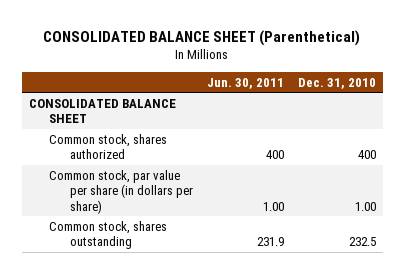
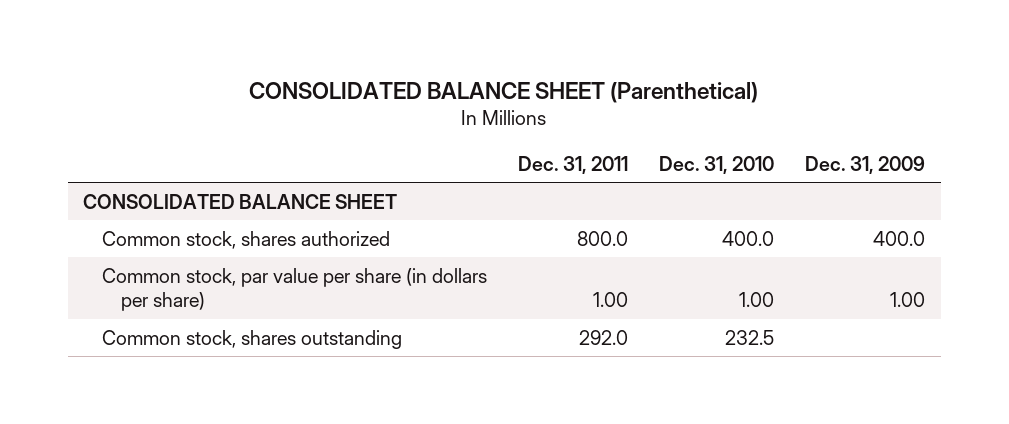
[206,77,284,89] Jun. 30, 2011 -> none
none -> [518,155,629,174] Dec. 31, 2011
none -> [805,155,926,174] Dec. 31, 2009
[357,150,376,160] 400 -> [722,230,775,246] 400.0

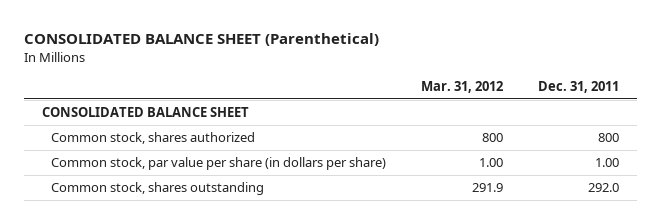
[659,155,775,174] Dec. 31, 2010 -> none
[805,155,926,174] Dec. 31, 2009 -> none
none -> [421,81,504,94] Mar. 31, 2012
[577,230,629,246] 800.0 -> [598,132,620,142] 800

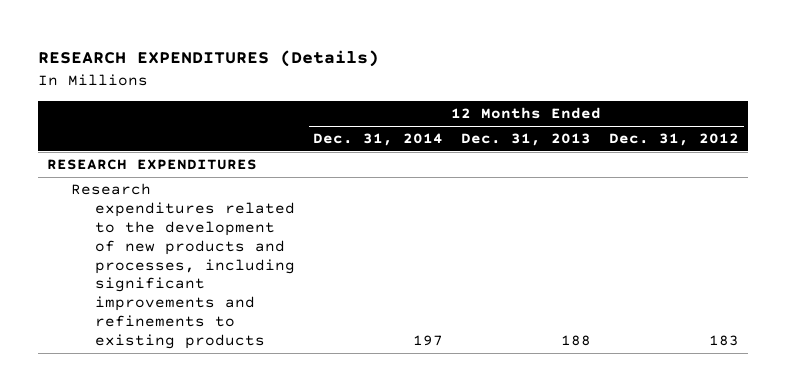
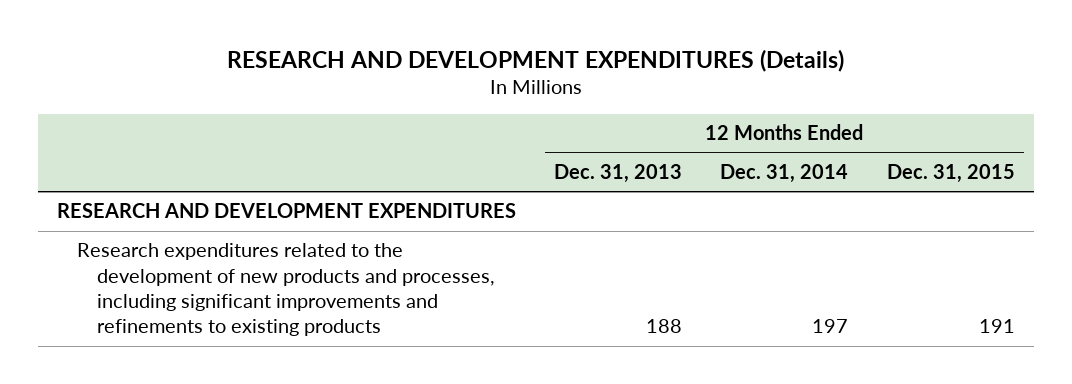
[38,50,380,68] RESEARCH EXPENDITURES (Details) -> [226,49,844,73] RESEARCH AND DEVELOPMENT EXPENDITURES (Details)
[609,133,740,147] Dec. 31, 2012 -> none
none -> [886,164,1015,184] Dec. 31, 2015
[47,159,258,171] RESEARCH EXPENDITURES -> [56,203,516,219] RESEARCH AND DEVELOPMENT EXPENDITURES

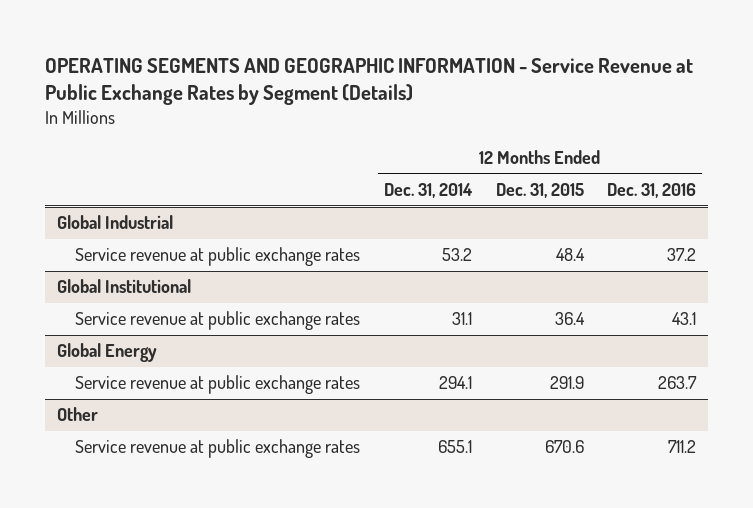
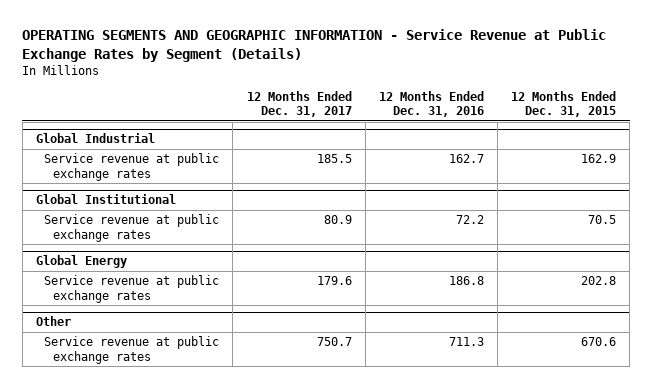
[383,183,473,199] Dec. 31, 2014 -> none
none -> [246,90,352,117] 12 Months Ended Dec. 31, 2017
[555,248,585,262] 48.4 -> [581,154,617,164] 162.9
[667,248,697,262] 37.2 -> [448,154,484,164] 162.7
[554,312,585,326] 36.4 -> [588,215,617,225] 70.5
[672,312,697,326] 43.1 -> [455,215,484,225] 72.2
[549,376,584,390] 291.9 -> [581,276,617,286] 202.8
[658,376,698,390] 263.7 -> [448,276,484,286] 186.8
[668,440,697,454] 711.2 -> [448,337,484,347] 711.3

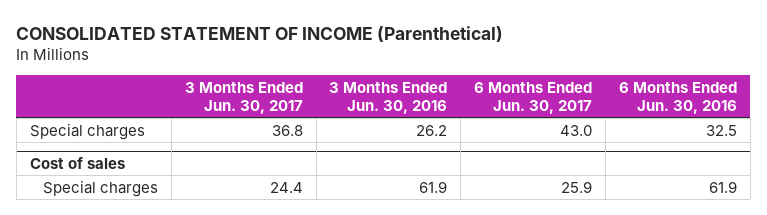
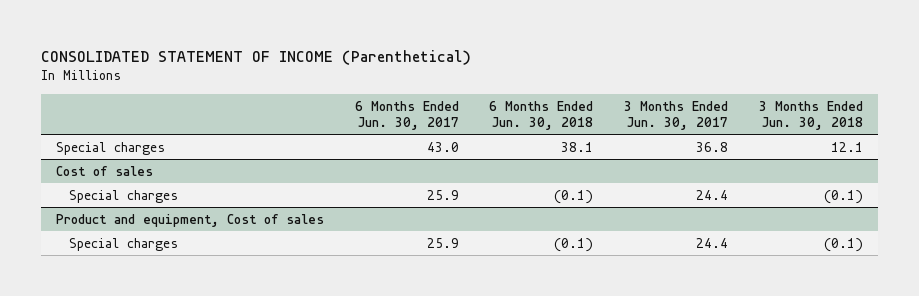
[329,81,448,114] 3 Months Ended Jun. 30, 2016 -> none
[619,81,738,114] 6 Months Ended Jun. 30, 2016 -> none
none -> [489,100,594,131] 6 Months Ended Jun. 30, 2018
none -> [758,100,863,131] 3 Months Ended Jun. 30, 2018
none -> [56,213,325,227] Product and equipment, Cost of sales
none -> [68,237,178,251] Special charges

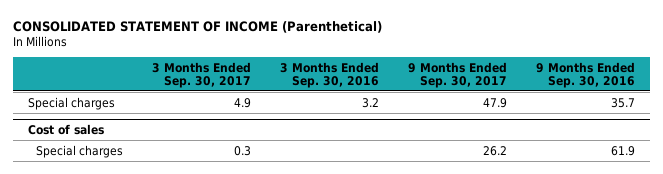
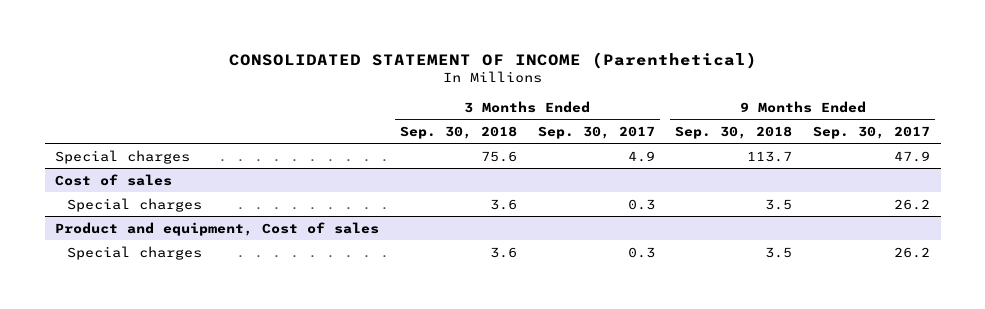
[280,61,380,88] 3 Months Ended Sep. 30, 2016 -> none
[536,61,636,88] 9 Months Ended Sep. 30, 2016 -> none
none -> [399,125,517,139] Sep. 30, 2018
none -> [675,125,793,139] Sep. 30, 2018
none -> [54,221,379,236] Product and equipment, Cost of sales
none -> [67,245,203,260] Special charges

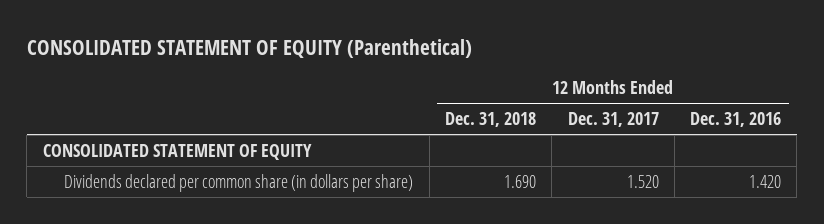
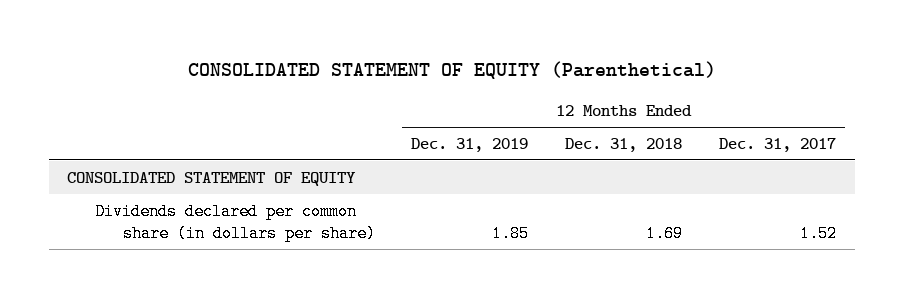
[690,112,782,128] Dec. 31, 2016 -> none
none -> [411,137,529,152] Dec. 31, 2019
[503,174,536,188] 1.690 -> [646,224,684,242] 1.69
[626,174,659,188] 1.520 -> [800,224,838,242] 1.52

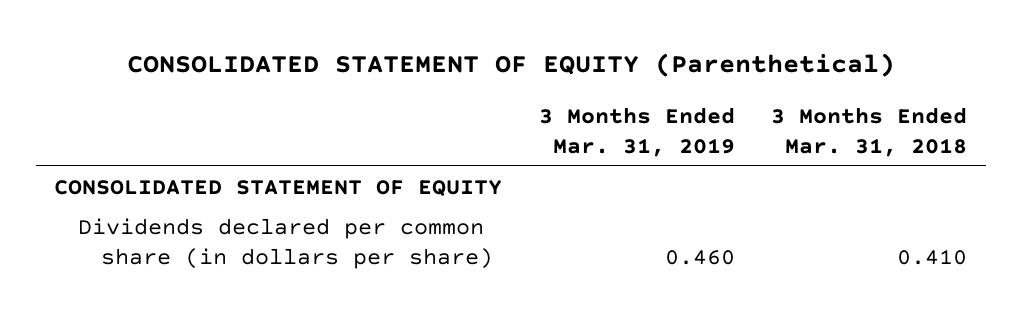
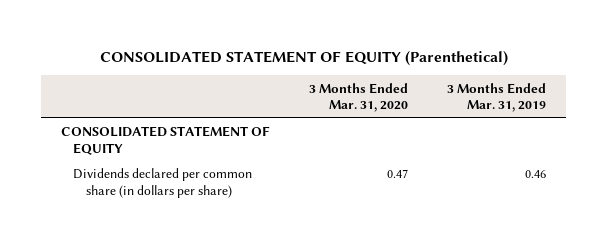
[771,106,968,157] 3 Months Ended Mar. 31, 2018 -> none
none -> [308,82,408,113] 3 Months Ended Mar. 31, 2020
[664,249,735,265] 0.460 -> [525,170,547,179] 0.46

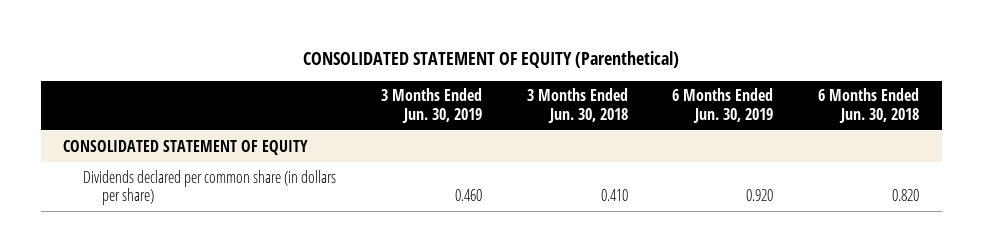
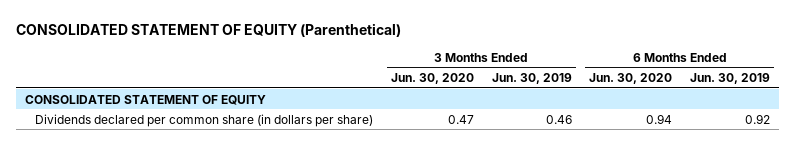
[526,88,628,123] 3 Months Ended Jun. 30, 2018 -> none
[818,88,920,123] 6 Months Ended Jun. 30, 2018 -> none
none -> [391,73,475,85] Jun. 30, 2020
none -> [589,73,673,85] Jun. 30, 2020
[454,189,482,202] 0.460 -> [545,114,572,124] 0.46
[746,189,774,202] 0.920 -> [744,113,770,124] 0.92

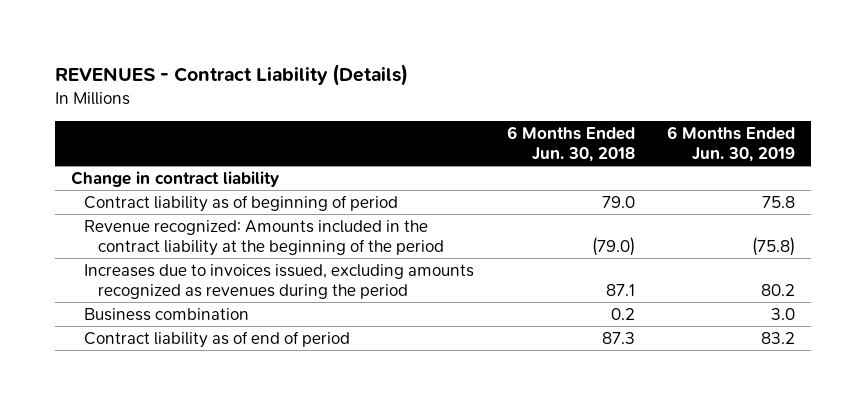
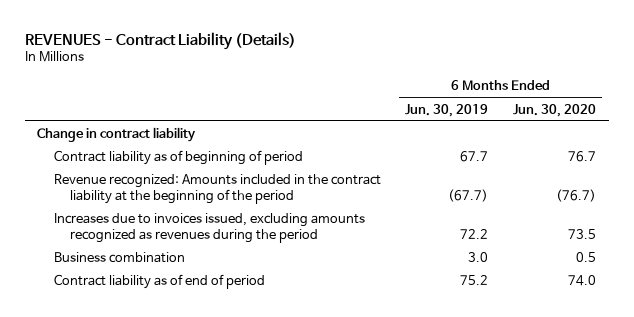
[506,126,635,162] 6 Months Ended Jun. 30, 2018 -> none
none -> [513,103,597,117] Jun. 30, 2020
[762,195,796,208] 75.8 -> [460,151,489,163] 67.7
[752,236,796,256] (75.8) -> [448,188,489,202] (67.7)
[761,283,796,296] 80.2 -> [460,228,489,239] 72.2
[761,331,796,344] 83.2 -> [460,275,489,286] 75.2

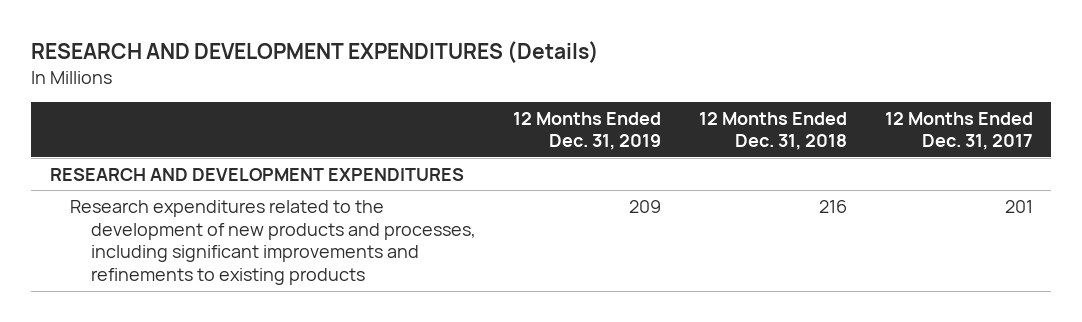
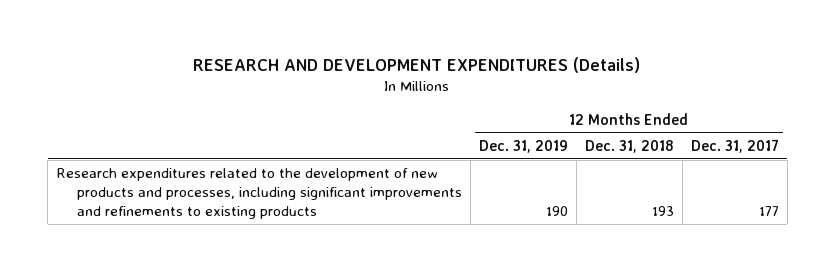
[49,167,464,181] RESEARCH AND DEVELOPMENT EXPENDITURES -> none
[629,199,662,213] 209 -> [546,205,569,216] 190
[818,199,847,213] 216 -> [651,205,674,216] 193
[1004,199,1033,213] 201 -> [758,205,779,216] 177

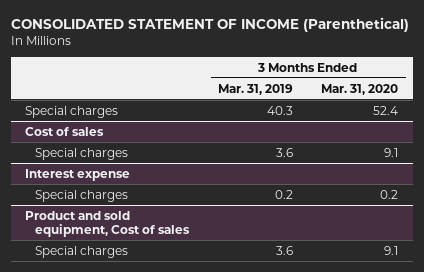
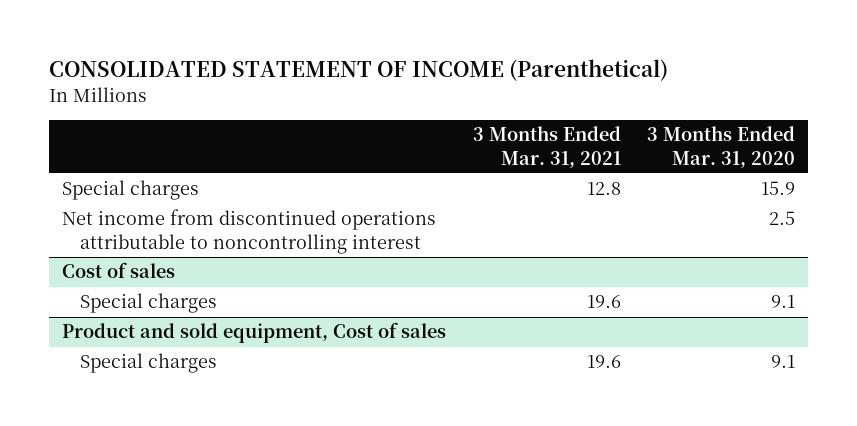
[217,83,293,95] Mar. 31, 2019 -> none
none -> [472,126,621,168] 3 Months Ended Mar. 31, 2021
[373,105,399,115] 52.4 -> [760,181,795,196] 15.9
none -> [62,209,437,254] Net income from discontinued operations attributable to noncontrolling interest
[25,168,131,181] Interest expense -> none
[35,189,129,202] Special charges -> none

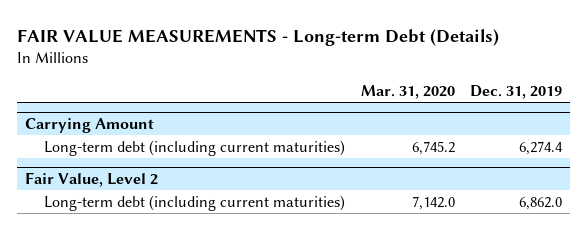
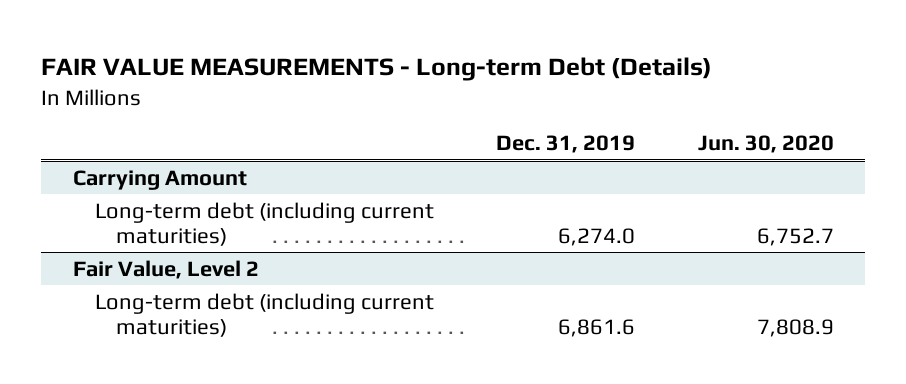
[360,84,455,99] Mar. 31, 2020 -> none
none -> [697,135,834,154] Jun. 30, 2020
[519,140,564,155] 6,274.4 -> [558,227,636,246] 6,274.0
[519,196,563,210] 6,862.0 -> [558,318,636,337] 6,861.6

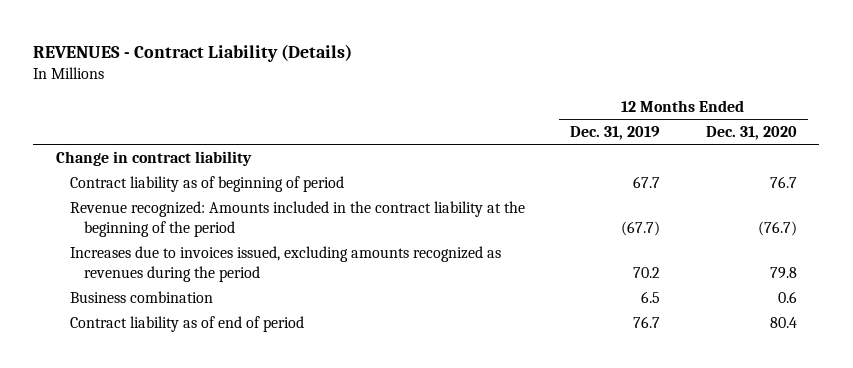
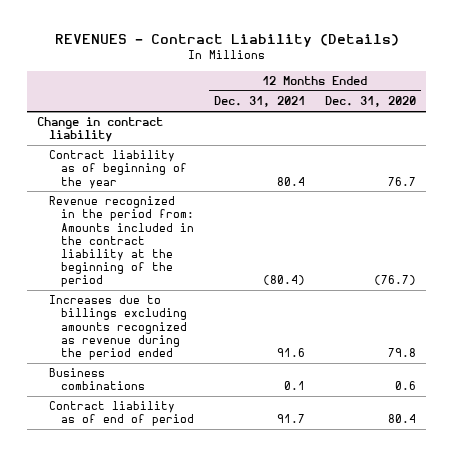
[570,126,661,141] Dec. 31, 2019 -> none
none -> [214,96,306,108] Dec. 31, 2021
[70,175,345,192] Contract liability as of beginning of period -> [49,150,188,189] Contract liability as of beginning of the year
[70,200,526,238] Revenue recognized: Amounts included in the contract liability at the beginning of the period -> [49,196,195,287] Revenue recognized in the period from: Amounts included in the contract liability at the beginning of the period
[70,245,502,283] Increases due to invoices issued, excluding amounts recognized as revenues during the period -> [49,295,188,360] Increases due to billings excluding amounts recognized as revenue during the period ended
[70,290,214,303] Business combination -> [49,368,146,391] Business combinations

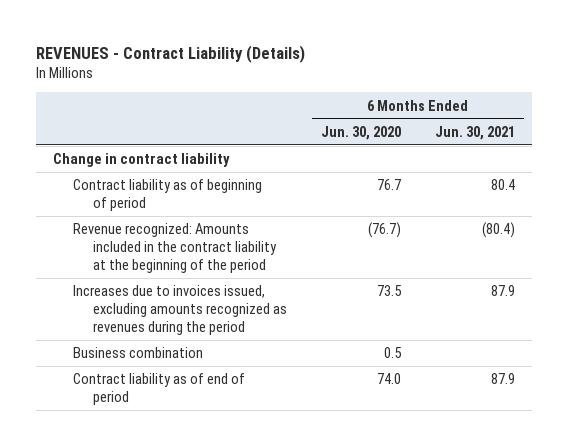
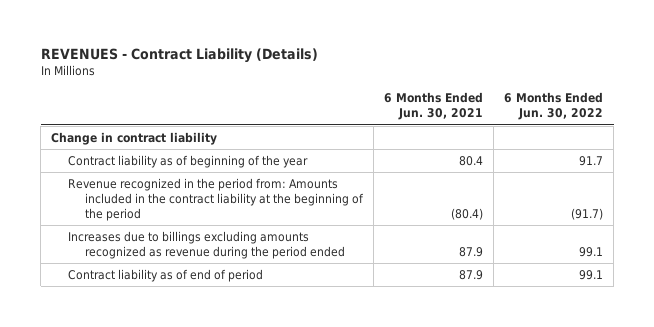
[321,125,402,140] Jun. 30, 2020 -> none
none -> [504,92,604,121] 6 Months Ended Jun. 30, 2022
[73,347,204,359] Business combination -> none
[73,179,263,212] Contract liability as of beginning of period -> [68,154,309,168] Contract liability as of beginning of the year
[73,223,277,274] Revenue recognized: Amounts included in the contract liability at the beginning of the period -> [68,177,365,221] Revenue recognized in the period from: Amounts included in the contract liability at the beginning of the period
[73,285,287,336] Increases due to invoices issued, excluding amounts recognized as revenues during the period -> [68,230,346,259] Increases due to billings excluding amounts recognized as revenue during the period ended

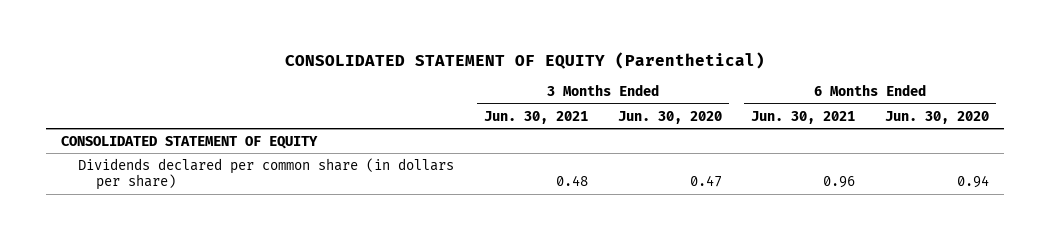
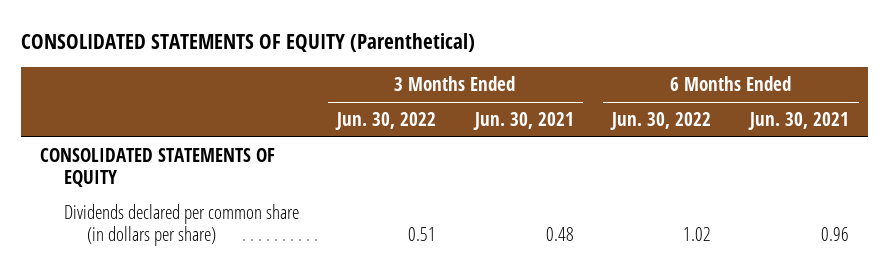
[284,52,765,70] CONSOLIDATED STATEMENT OF EQUITY (Parenthetical) -> [20,33,475,53] CONSOLIDATED STATEMENTS OF EQUITY (Parenthetical)
[617,110,722,124] Jun. 30, 2020 -> none
[885,110,990,124] Jun. 30, 2020 -> none
none -> [335,111,437,130] Jun. 30, 2022
none -> [610,111,712,130] Jun. 30, 2022
[60,135,318,149] CONSOLIDATED STATEMENT OF EQUITY -> [39,147,275,188] CONSOLIDATED STATEMENTS OF EQUITY

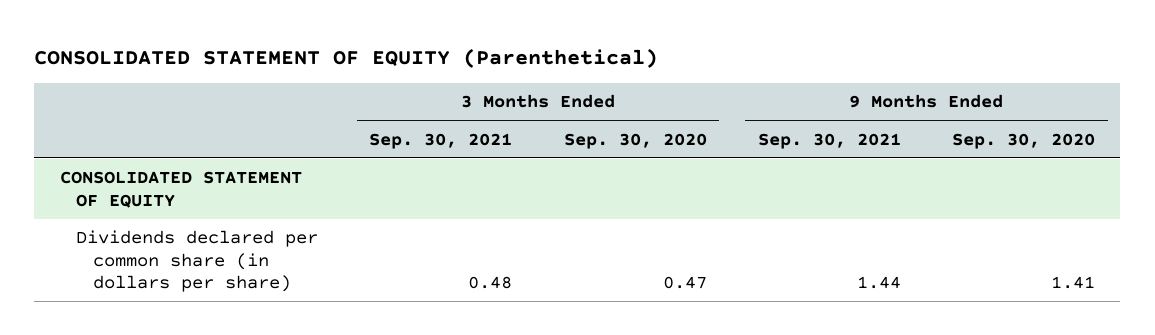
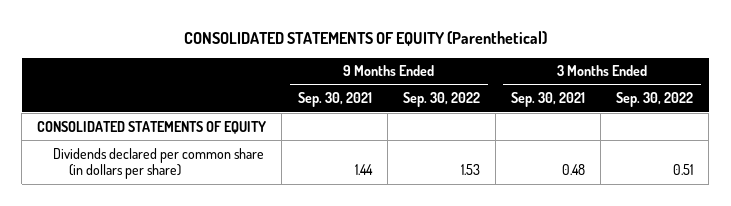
[34,47,659,68] CONSOLIDATED STATEMENT OF EQUITY (Parenthetical) -> [184,30,548,46] CONSOLIDATED STATEMENTS OF EQUITY (Parenthetical)
[563,132,707,149] Sep. 30, 2020 -> none
[951,132,1095,149] Sep. 30, 2020 -> none
none -> [402,92,480,108] Sep. 30, 2022
none -> [616,92,694,108] Sep. 30, 2022
[59,171,302,208] CONSOLIDATED STATEMENT OF EQUITY -> [37,120,267,134] CONSOLIDATED STATEMENTS OF EQUITY

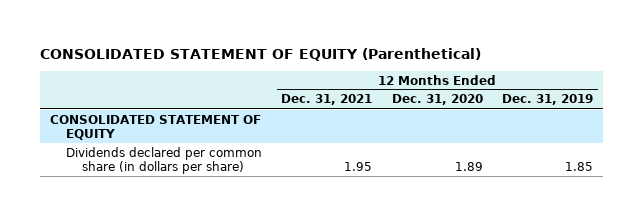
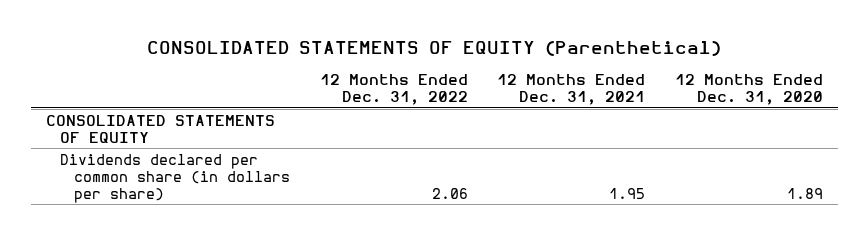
[40,47,482,61] CONSOLIDATED STATEMENT OF EQUITY (Parenthetical) -> [147,40,722,56] CONSOLIDATED STATEMENTS OF EQUITY (Parenthetical)
[502,94,594,106] Dec. 31, 2019 -> none
none -> [319,74,468,106] 12 Months Ended Dec. 31, 2022
[49,114,261,140] CONSOLIDATED STATEMENT OF EQUITY -> [45,114,275,143] CONSOLIDATED STATEMENTS OF EQUITY

